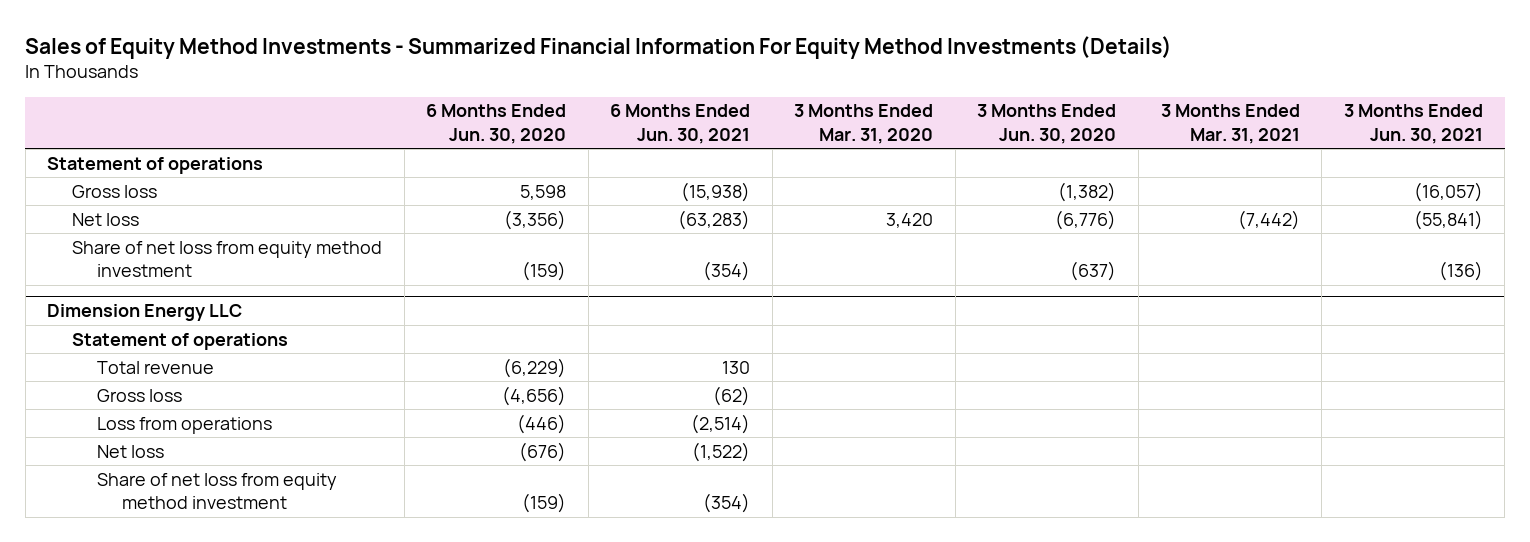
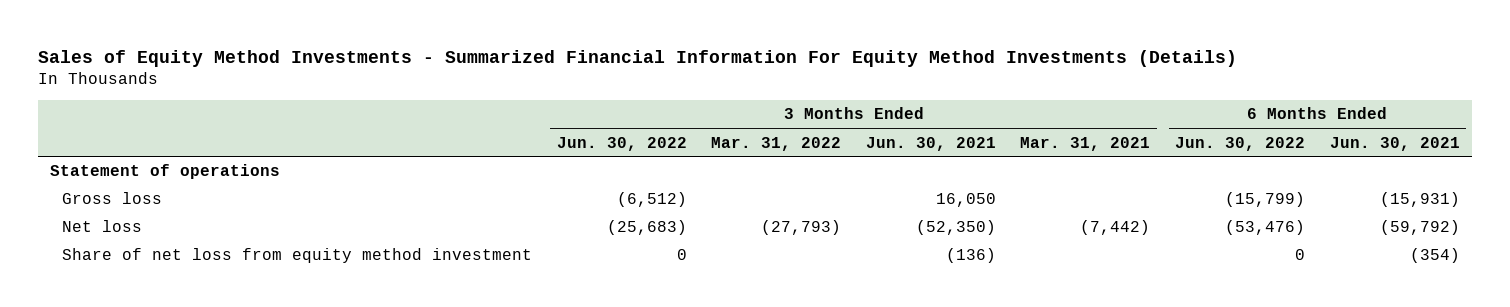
[426,104,567,144] 6 Months Ended Jun. 30, 2020 -> none
[794,104,934,144] 3 Months Ended Mar. 31, 2020 -> none
[977,104,1117,144] 3 Months Ended Jun. 30, 2020 -> none
none -> [556,136,687,151] Jun. 30, 2022
none -> [711,136,842,151] Mar. 31, 2022
none -> [1175,136,1306,151] Jun. 30, 2022
[681,181,751,202] (15,938) -> [1379,192,1460,208] (15,931)
[1413,181,1483,202] (16,057) -> [935,193,996,208] 16,050
[678,209,751,230] (63,283) -> [1379,220,1460,236] (59,792)
[1413,209,1483,230] (55,841) -> [915,220,996,236] (52,350)
[47,304,243,322] Dimension Energy LLC -> none
[72,332,289,350] Statement of operations -> none
[96,360,214,374] Total revenue -> none
[96,388,182,402] Gross loss -> none
[96,416,272,434] Loss from operations -> none
[96,444,164,458] Net loss -> none
[96,472,337,510] Share of net loss from equity method investment -> none

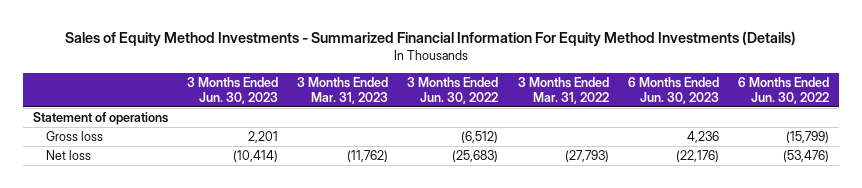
[865,136,996,151] Jun. 30, 2021 -> none
[1020,136,1151,151] Mar. 31, 2021 -> none
[1329,136,1460,151] Jun. 30, 2021 -> none
none -> [186,76,278,104] 3 Months Ended Jun. 30, 2023
none -> [297,76,389,104] 3 Months Ended Mar. 31, 2023
none -> [627,76,719,104] 6 Months Ended Jun. 30, 2023
[61,248,532,264] Share of net loss from equity method investment -> none

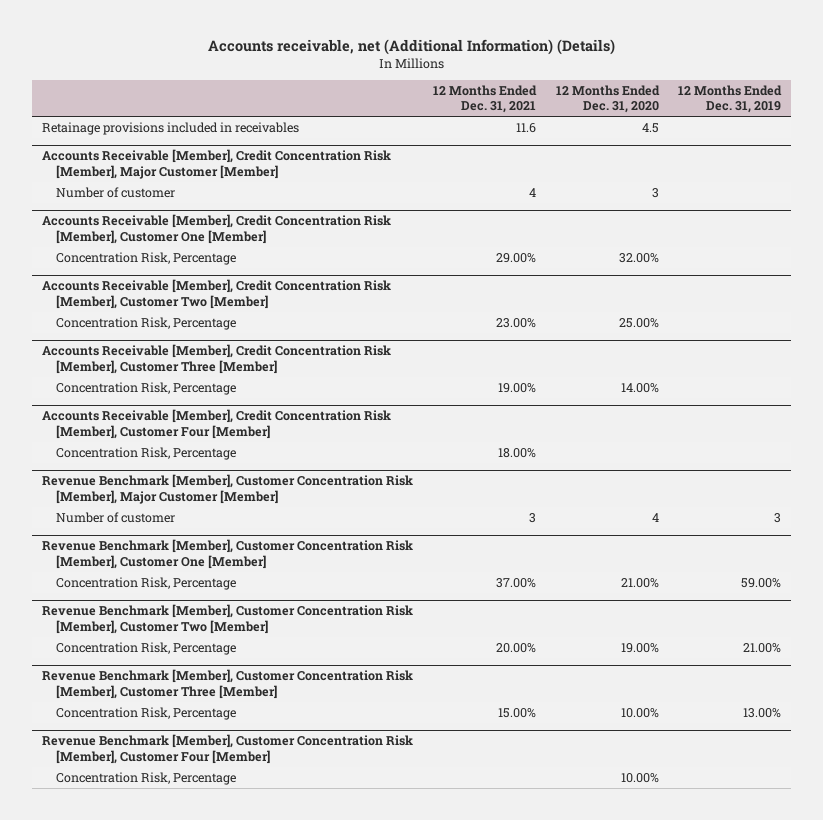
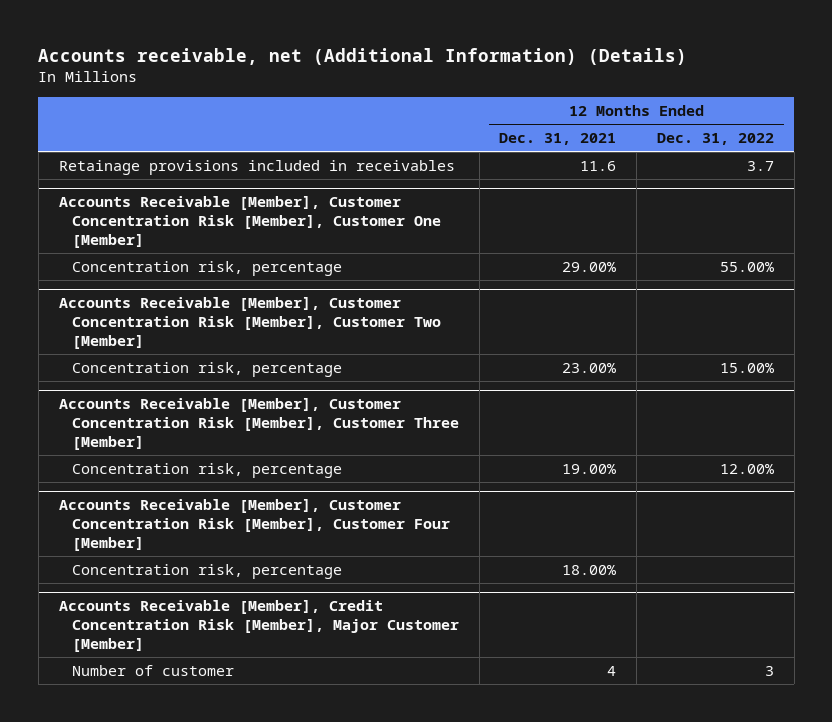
[555,85,660,114] 12 Months Ended Dec. 31, 2020 -> none
[678,85,783,114] 12 Months Ended Dec. 31, 2019 -> none
none -> [656,133,774,146] Dec. 31, 2022
none -> [58,196,442,249] Accounts Receivable [Member], Customer Concentration Risk [Member], Customer One [Member]
none -> [72,260,343,276] Concentration risk, percentage
none -> [58,297,442,350] Accounts Receivable [Member], Customer Concentration Risk [Member], Customer Two [Member]
none -> [72,361,343,377] Concentration risk, percentage
none -> [58,398,460,451] Accounts Receivable [Member], Customer Concentration Risk [Member], Customer Three [Member]
none -> [72,462,343,478] Concentration risk, percentage
none -> [58,499,451,552] Accounts Receivable [Member], Customer Concentration Risk [Member], Customer Four [Member]
none -> [72,563,343,579] Concentration risk, percentage
[41,214,391,244] Accounts Receivable [Member], Credit Concentration Risk [Member], Customer One [Member] -> none
[56,251,237,265] Concentration Risk, Percentage -> none
[41,279,391,309] Accounts Receivable [Member], Credit Concentration Risk [Member], Customer Two [Member] -> none
[56,316,237,330] Concentration Risk, Percentage -> none
[41,344,391,374] Accounts Receivable [Member], Credit Concentration Risk [Member], Customer Three [Member] -> none
[56,381,237,395] Concentration Risk, Percentage -> none
[41,409,391,439] Accounts Receivable [Member], Credit Concentration Risk [Member], Customer Four [Member] -> none
[56,446,237,460] Concentration Risk, Percentage -> none
[41,474,413,504] Revenue Benchmark [Member], Customer Concentration Risk [Member], Major Customer [Member] -> none
[56,511,176,523] Number of customer -> none
[41,539,413,569] Revenue Benchmark [Member], Customer Concentration Risk [Member], Customer One [Member] -> none
[56,576,237,590] Concentration Risk, Percentage -> none
[41,604,413,634] Revenue Benchmark [Member], Customer Concentration Risk [Member], Customer Two [Member] -> none
[56,641,237,655] Concentration Risk, Percentage -> none
[41,669,413,699] Revenue Benchmark [Member], Customer Concentration Risk [Member], Customer Three [Member] -> none
[56,706,237,720] Concentration Risk, Percentage -> none
[41,734,413,764] Revenue Benchmark [Member], Customer Concentration Risk [Member], Customer Four [Member] -> none
[56,771,237,785] Concentration Risk, Percentage -> none

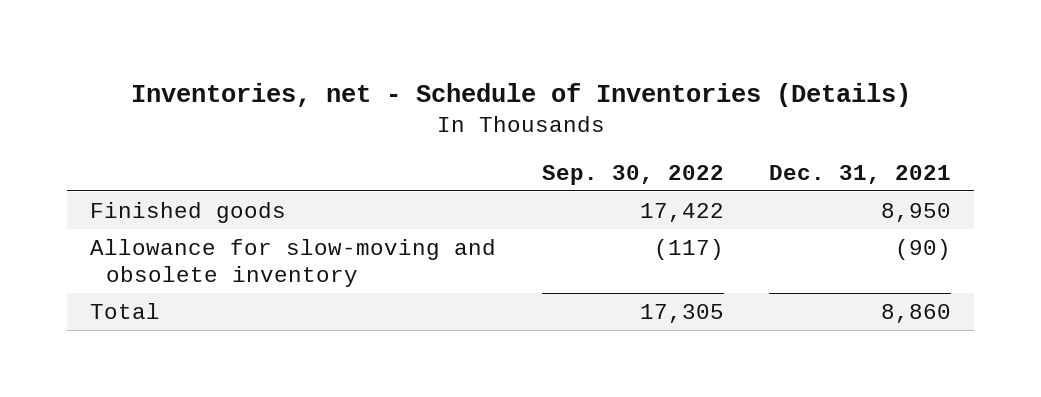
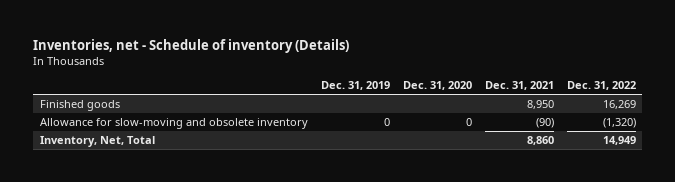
[130,82,911,107] Inventories, net - Schedule of Inventories (Details) -> [33,39,350,54] Inventories, net - Schedule of inventory (Details)
[541,164,724,185] Sep. 30, 2022 -> none
none -> [320,81,390,91] Dec. 31, 2019
none -> [402,81,472,91] Dec. 31, 2020
none -> [566,81,636,91] Dec. 31, 2022
[89,302,160,319] Total -> [39,135,155,147] Inventory, Net, Total

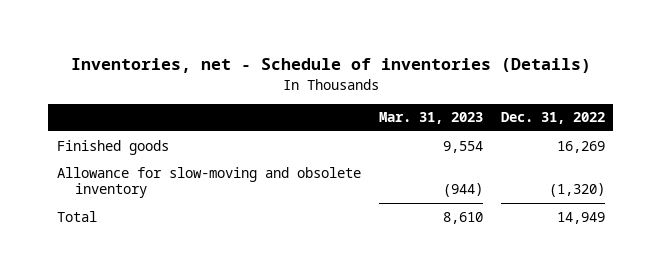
[33,39,350,54] Inventories, net - Schedule of inventory (Details) -> [70,58,591,74] Inventories, net - Schedule of inventories (Details)
[320,81,390,91] Dec. 31, 2019 -> none
[402,81,472,91] Dec. 31, 2020 -> none
[484,81,554,91] Dec. 31, 2021 -> none
none -> [378,112,483,125] Mar. 31, 2023
[39,135,155,147] Inventory, Net, Total -> [57,210,98,222] Total

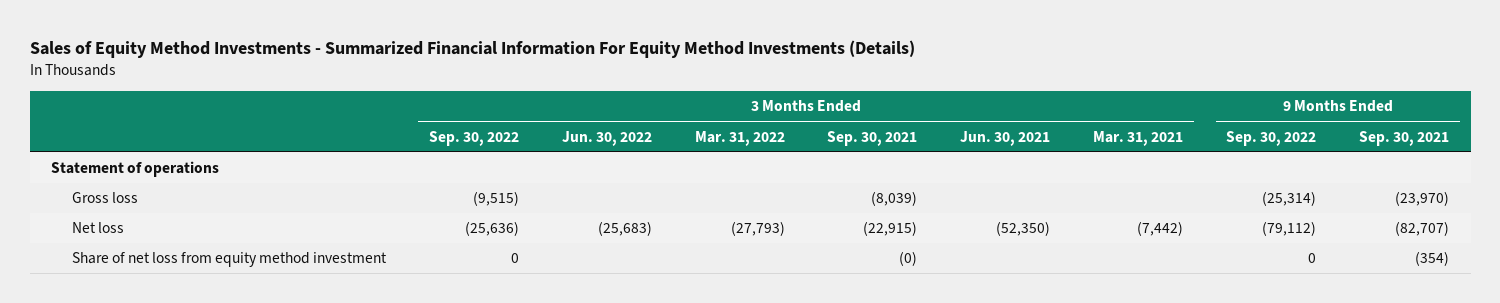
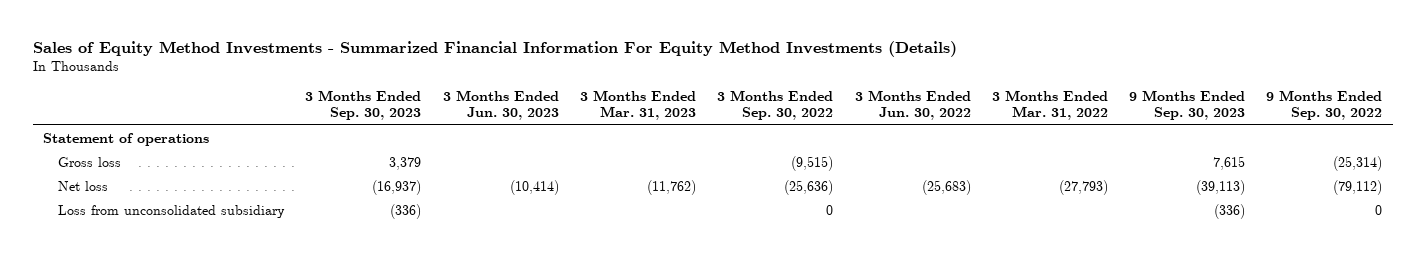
[827,130,918,146] Sep. 30, 2021 -> none
[960,130,1051,146] Jun. 30, 2021 -> none
[1093,130,1184,146] Mar. 31, 2021 -> none
[1359,130,1450,146] Sep. 30, 2021 -> none
none -> [305,90,422,121] 3 Months Ended Sep. 30, 2023
none -> [442,90,559,121] 3 Months Ended Jun. 30, 2023
none -> [579,90,696,121] 3 Months Ended Mar. 31, 2023
none -> [1129,90,1246,121] 9 Months Ended Sep. 30, 2023
[71,252,387,268] Share of net loss from equity method investment -> [58,204,286,218] Loss from unconsolidated subsidiary

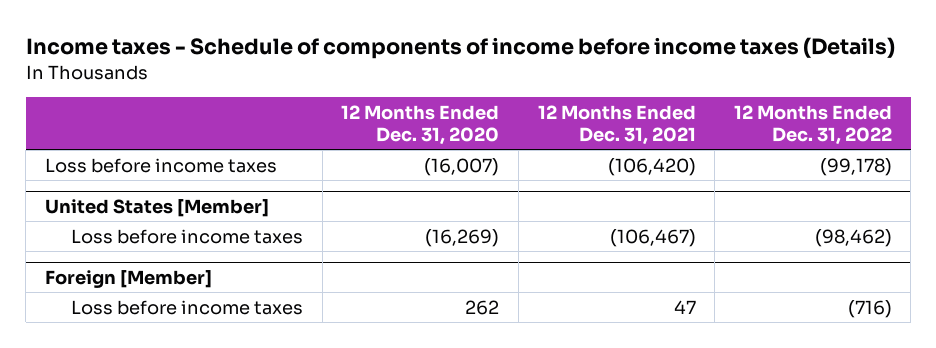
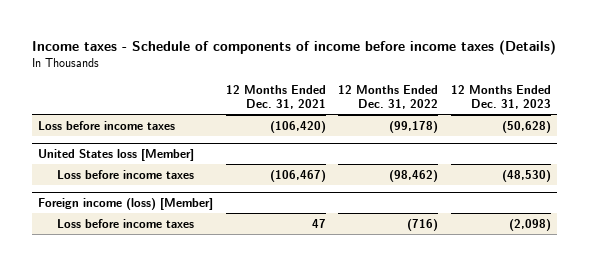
[341,104,500,145] 12 Months Ended Dec. 31, 2020 -> none
none -> [450,85,551,110] 12 Months Ended Dec. 31, 2023
[44,198,269,217] United States [Member] -> [38,148,195,161] United States loss [Member]
[44,269,212,288] Foreign [Member] -> [38,197,214,210] Foreign income (loss) [Member]

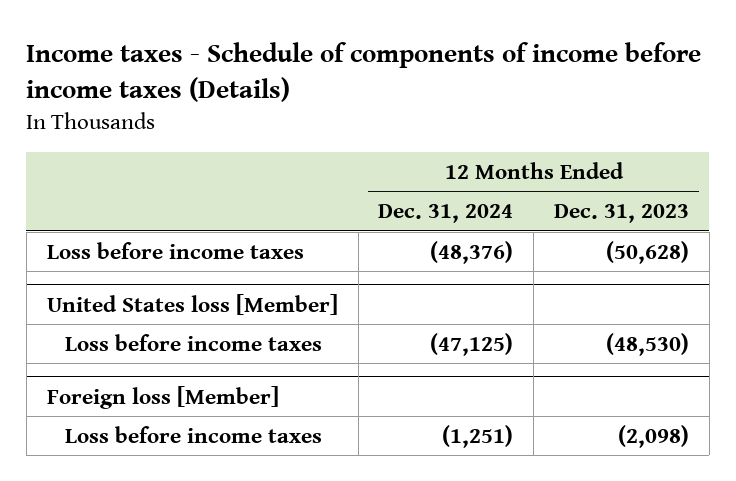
[225,85,326,110] 12 Months Ended Dec. 31, 2021 -> none
[338,85,439,110] 12 Months Ended Dec. 31, 2022 -> none
none -> [378,204,514,224] Dec. 31, 2024
[38,197,214,210] Foreign income (loss) [Member] -> [46,385,279,409] Foreign loss [Member]

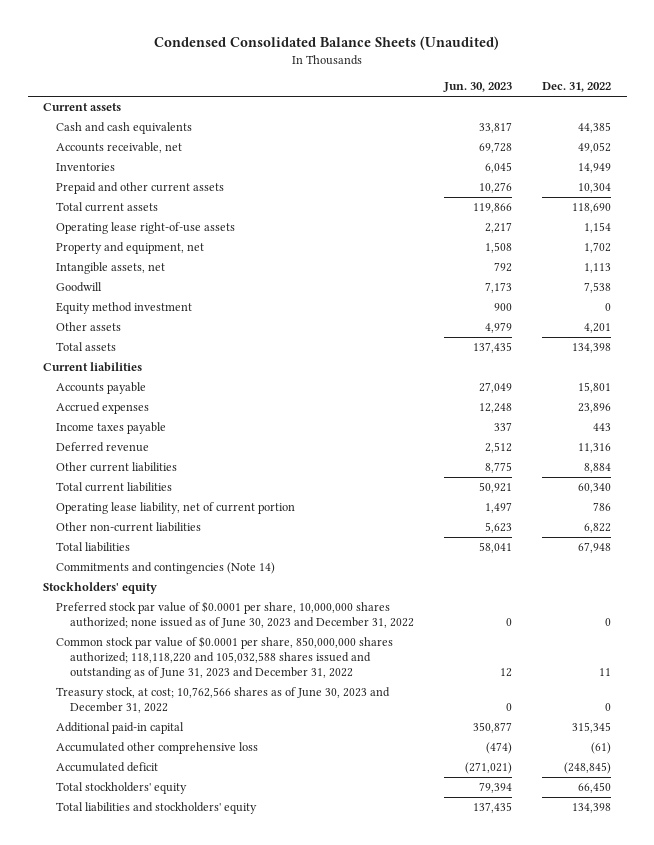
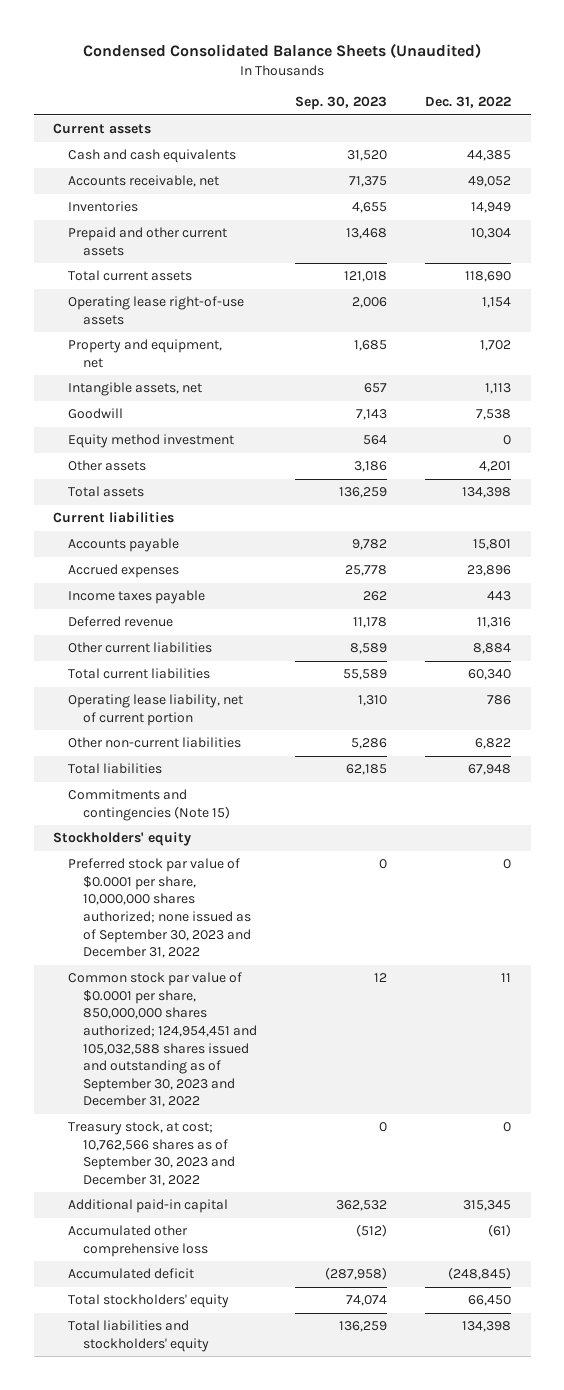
[443,82,513,93] Jun. 30, 2023 -> none
none -> [295,96,388,111] Sep. 30, 2023
[56,561,276,574] Commitments and contingencies (Note 14) -> [68,789,231,821] Commitments and contingencies (Note 15)
[56,600,415,629] Preferred stock par value of $0.0001 per share, 10,000,000 shares authorized; none issued as of June 30, 2023 and December 31, 2022 -> [68,858,252,959] Preferred stock par value of $0.0001 per share, 10,000,000 shares authorized; none issued as of September 30, 2023 and December 31, 2022
[56,635,394,680] Common stock par value of $0.0001 per share, 850,000,000 shares authorized; 118,118,220 and 105,032,588 shares issued and outstanding as of June 31, 2023 and December 31, 2022 -> [68,972,258,1108] Common stock par value of $0.0001 per share, 850,000,000 shares authorized; 124,954,451 and 105,032,588 shares issued and outstanding as of September 30, 2023 and December 31, 2022
[56,686,391,714] Treasury stock, at cost; 10,762,566 shares as of June 30, 2023 and December 31, 2022 -> [68,1121,236,1186] Treasury stock, at cost; 10,762,566 shares as of September 30, 2023 and December 31, 2022

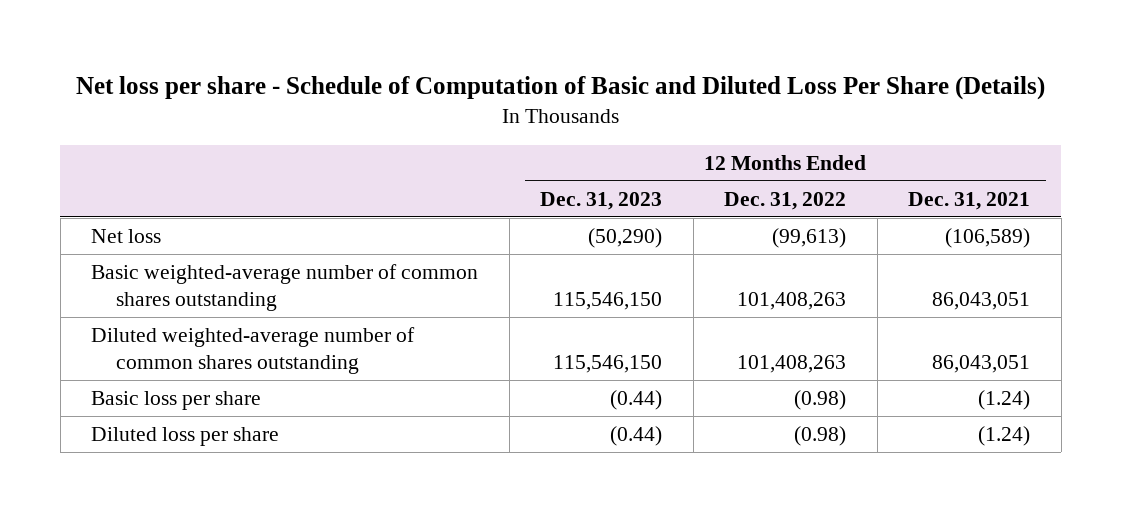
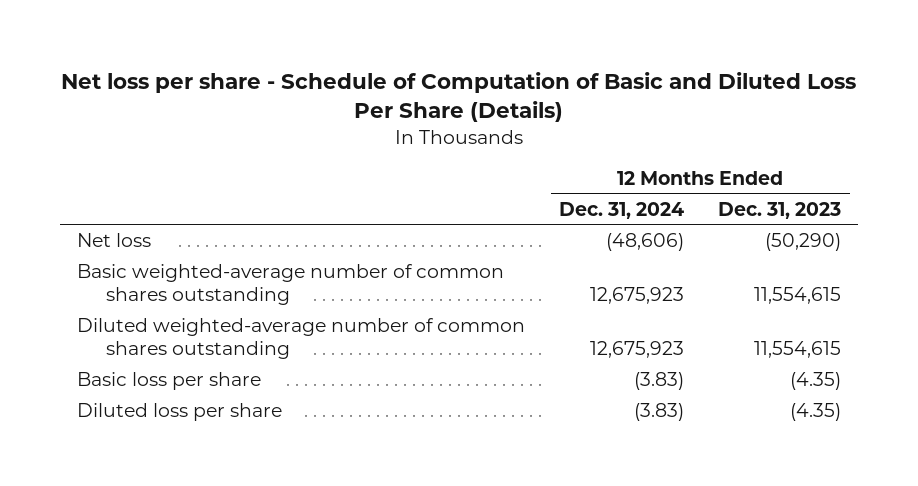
[724,191,847,210] Dec. 31, 2022 -> none
[908,191,1031,210] Dec. 31, 2021 -> none
none -> [559,201,685,219] Dec. 31, 2024
[553,292,663,311] 115,546,150 -> [754,286,842,304] 11,554,615
[553,355,663,374] 115,546,150 -> [754,340,842,358] 11,554,615
[610,390,663,411] (0.44) -> [790,372,842,391] (4.35)
[610,426,663,447] (0.44) -> [790,403,842,422] (4.35)

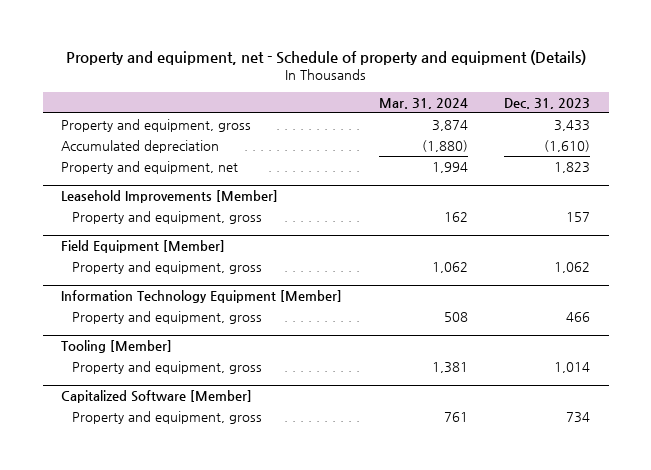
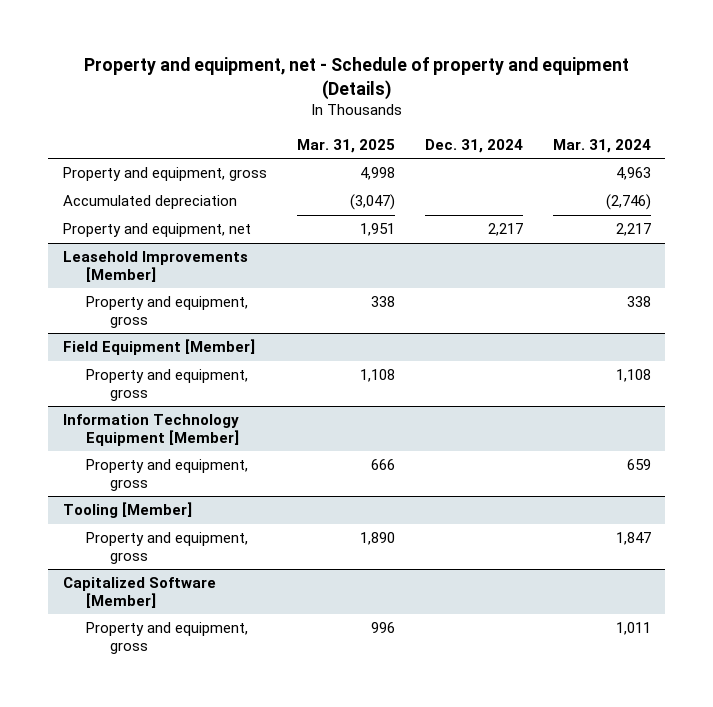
[504,97,591,109] Dec. 31, 2023 -> none
none -> [296,138,395,153] Mar. 31, 2025
none -> [424,138,523,153] Dec. 31, 2024
[431,119,468,131] 3,874 -> [615,167,651,181] 4,963
[421,139,468,152] (1,880) -> [605,194,651,211] (2,746)
[431,161,468,173] 1,994 -> [615,223,651,237] 2,217
[443,211,468,222] 162 -> [626,296,651,308] 338
[431,261,468,273] 1,062 -> [615,369,651,383] 1,108
[443,311,468,322] 508 -> [626,459,651,471] 659
[431,361,468,373] 1,381 -> [615,532,651,546] 1,847
[443,411,468,422] 761 -> [615,622,651,636] 1,011

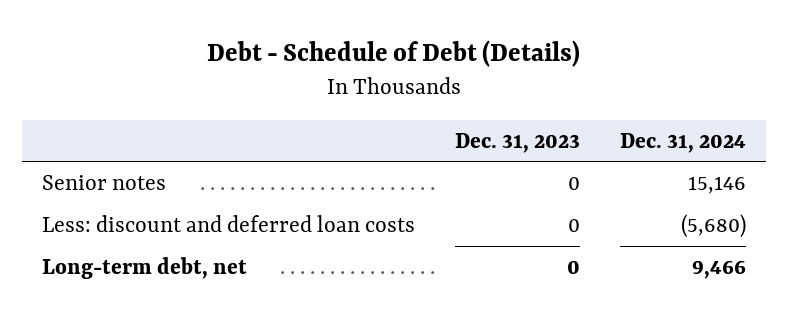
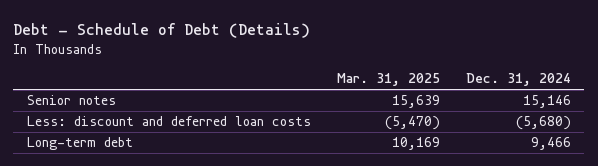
[454,132,580,153] Dec. 31, 2023 -> none
none -> [336,73,440,87] Mar. 31, 2025
[41,257,247,280] Long-term debt, net -> [26,137,133,151] Long-term debt

